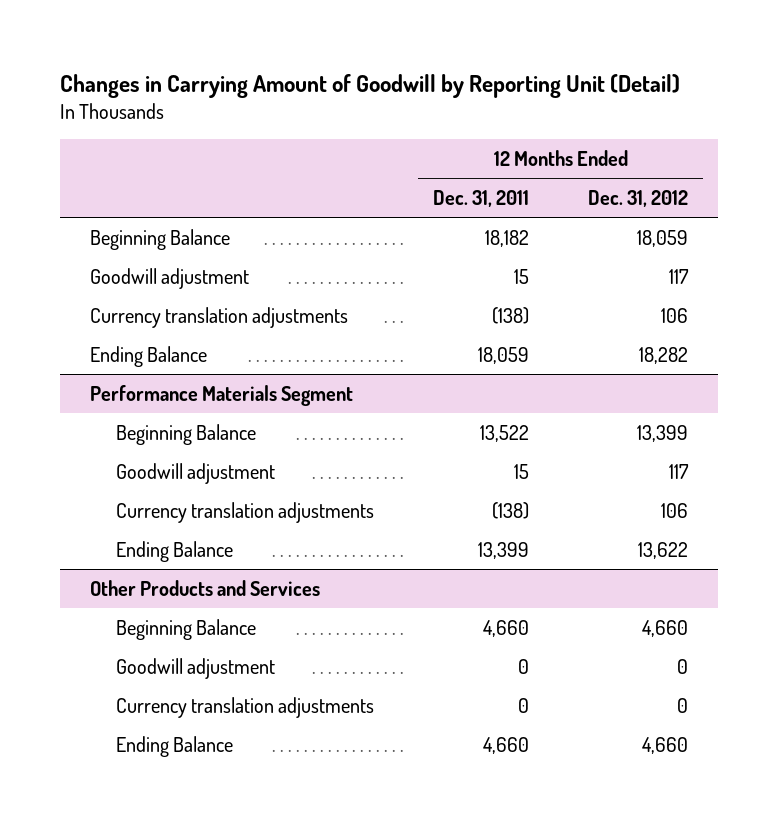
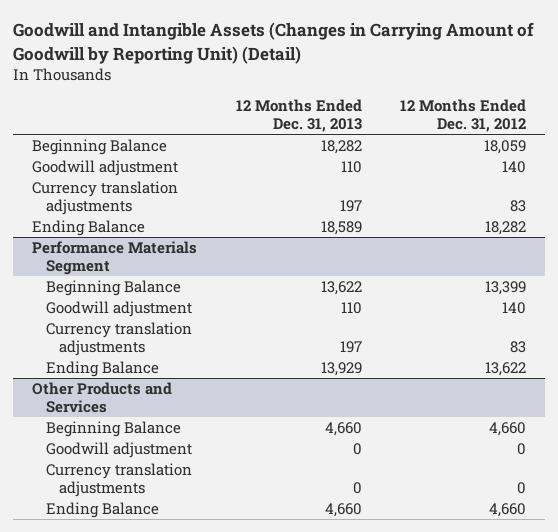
[60,73,681,98] Changes in Carrying Amount of Goodwill by Reporting Unit (Detail) -> [13,22,535,64] Goodwill and Intangible Assets (Changes in Carrying Amount of Goodwill by Reporting Unit) (Detail)
[433,189,530,207] Dec. 31, 2011 -> none
none -> [235,98,362,132] 12 Months Ended Dec. 31, 2013
[669,268,690,284] 117 -> [502,161,527,174] 140
[661,307,689,323] 106 -> [510,200,527,213] 83
[669,463,690,479] 117 -> [502,302,527,315] 140
[661,502,689,518] 106 -> [510,341,527,354] 83

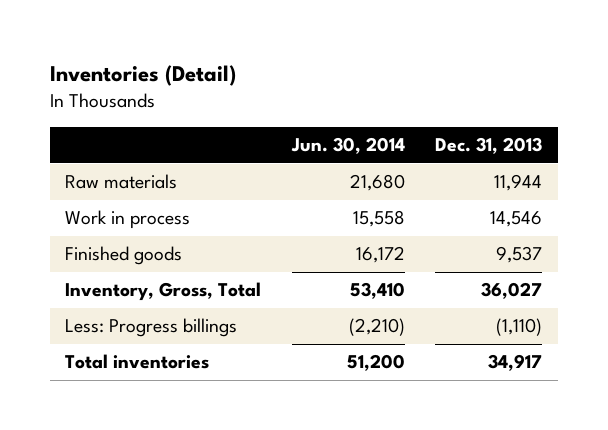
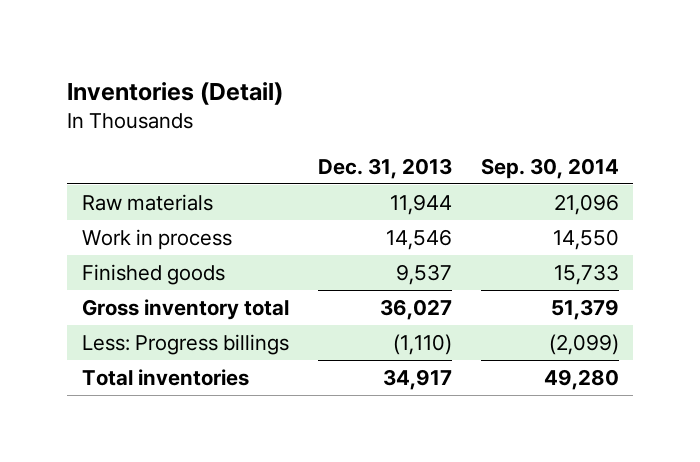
[290,137,405,155] Jun. 30, 2014 -> none
none -> [480,157,619,179] Sep. 30, 2014
[65,282,262,302] Inventory, Gross, Total -> [81,298,289,320] Gross inventory total

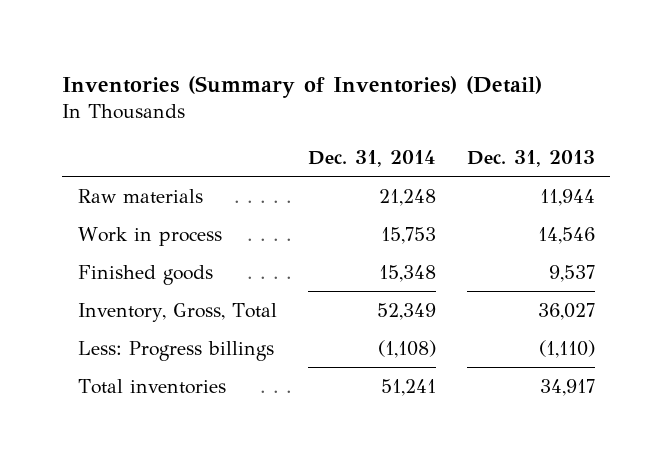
[67,81,284,105] Inventories (Detail) -> [62,76,543,99] Inventories (Summary of Inventories) (Detail)
[480,157,619,179] Sep. 30, 2014 -> none
none -> [307,149,436,167] Dec. 31, 2014
[81,298,289,320] Gross inventory total -> [77,302,277,322] Inventory, Gross, Total

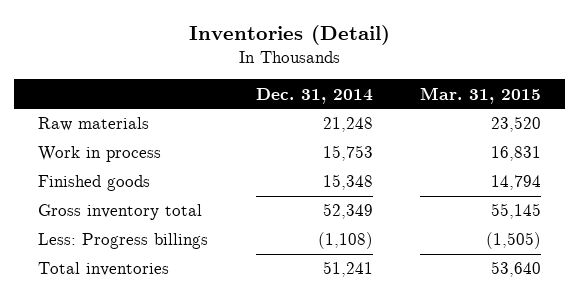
[62,76,543,99] Inventories (Summary of Inventories) (Detail) -> [188,24,390,45] Inventories (Detail)
[466,149,595,167] Dec. 31, 2013 -> none
none -> [420,86,542,104] Mar. 31, 2015
[77,302,277,322] Inventory, Gross, Total -> [37,204,202,221] Gross inventory total

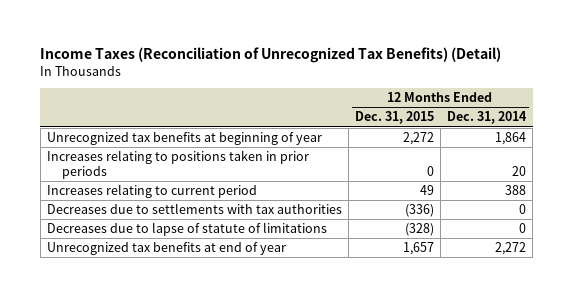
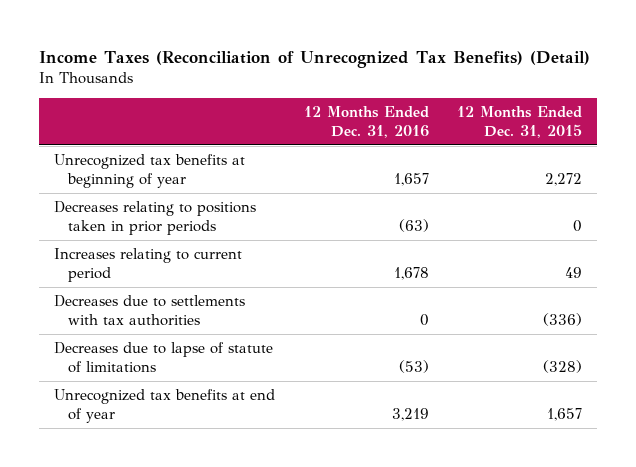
[447,111,528,125] Dec. 31, 2014 -> none
none -> [303,105,429,139] 12 Months Ended Dec. 31, 2016
[46,150,309,180] Increases relating to positions taken in prior periods -> [53,200,256,236] Decreases relating to positions taken in prior periods

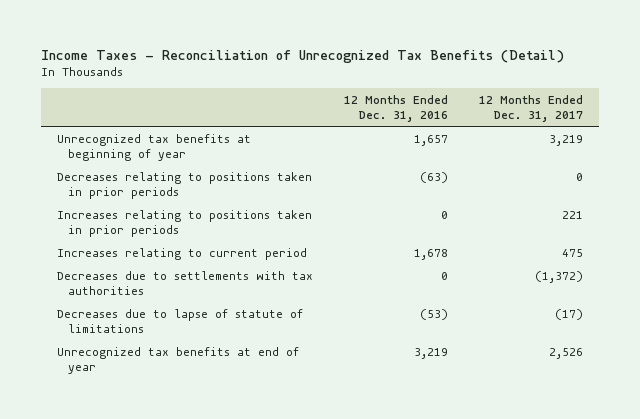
[39,50,591,68] Income Taxes (Reconciliation of Unrecognized Tax Benefits) (Detail) -> [41,49,565,63] Income Taxes - Reconciliation of Unrecognized Tax Benefits (Detail)
[457,105,583,139] 12 Months Ended Dec. 31, 2015 -> none
none -> [479,94,584,122] 12 Months Ended Dec. 31, 2017
none -> [56,209,312,237] Increases relating to positions taken in prior periods

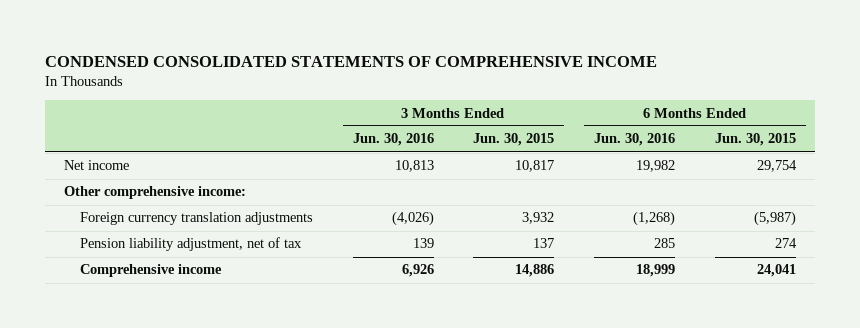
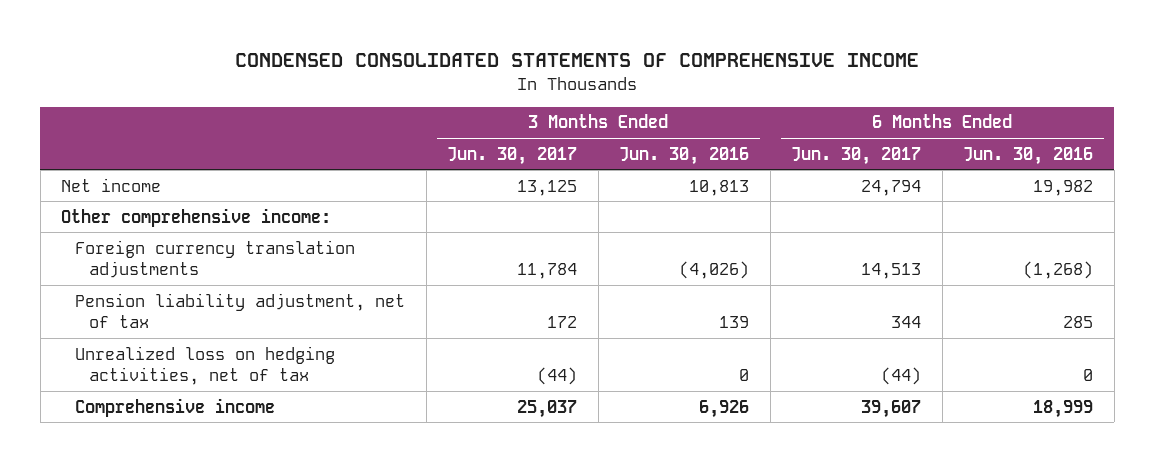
[473,133,555,147] Jun. 30, 2015 -> none
[714,133,796,147] Jun. 30, 2015 -> none
none -> [447,146,578,165] Jun. 30, 2017
none -> [791,146,922,165] Jun. 30, 2017
none -> [75,345,336,386] Unrealized loss on hedging activities, net of tax

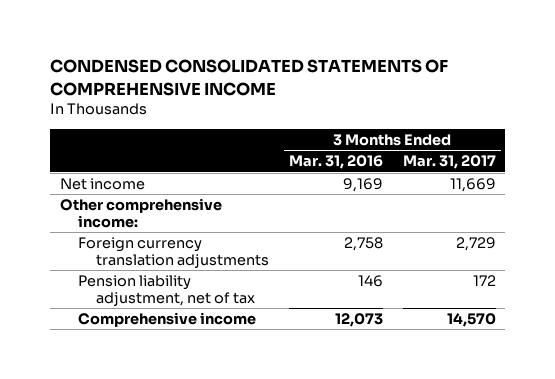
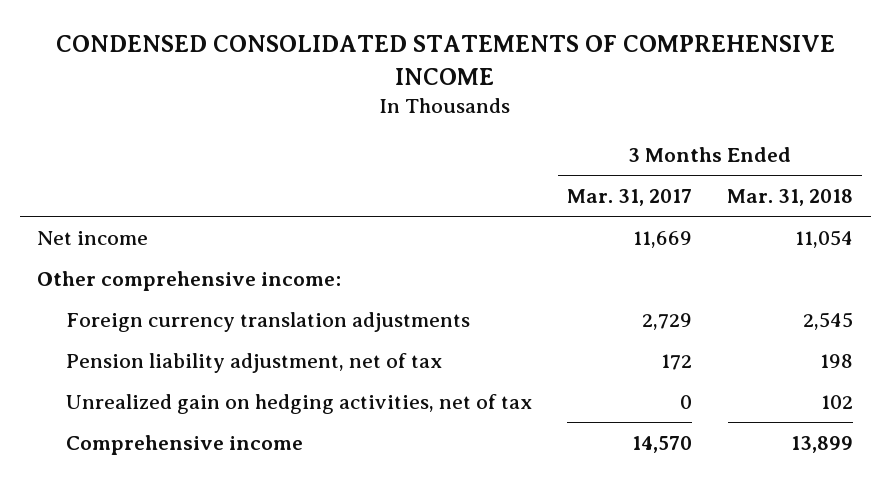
[288,155,383,170] Mar. 31, 2016 -> none
none -> [727,189,854,207] Mar. 31, 2018
none -> [66,393,533,414] Unrealized gain on hedging activities, net of tax

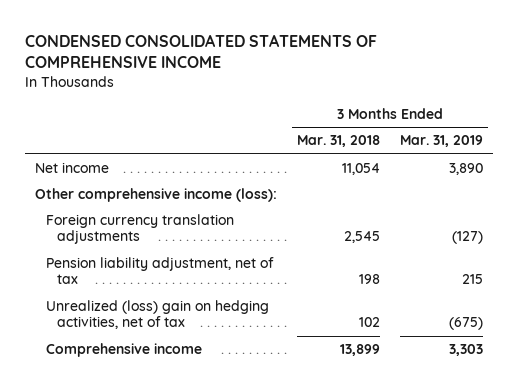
[567,189,693,207] Mar. 31, 2017 -> none
none -> [399,135,483,148] Mar. 31, 2019
[37,270,342,291] Other comprehensive income: -> [34,188,277,203] Other comprehensive income (loss):
[66,393,533,414] Unrealized gain on hedging activities, net of tax -> [46,300,270,330] Unrealized (loss) gain on hedging activities, net of tax

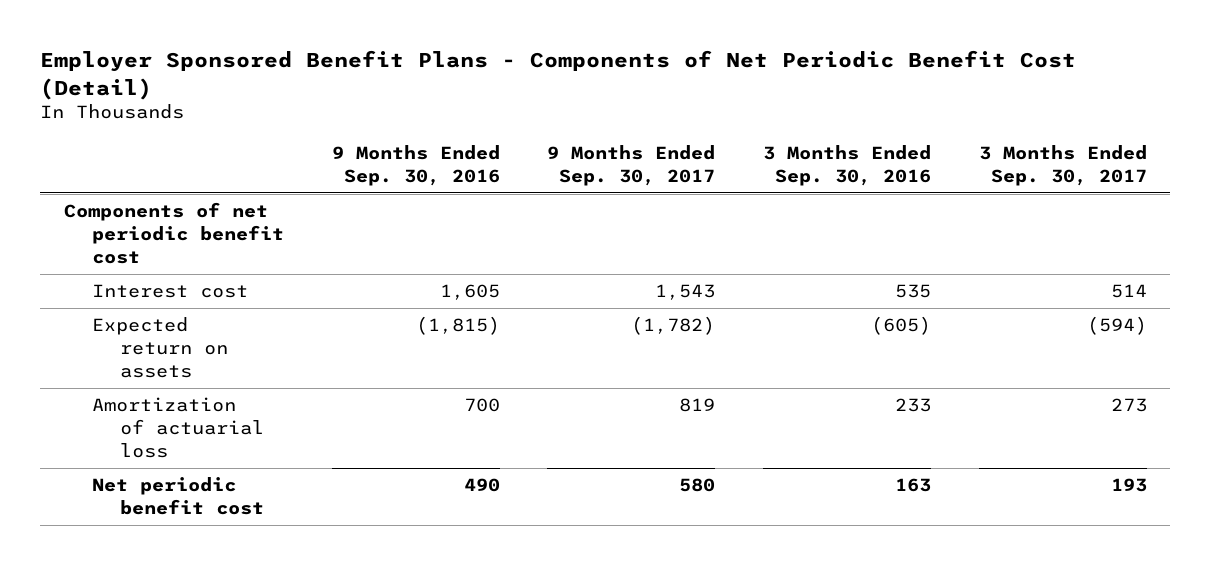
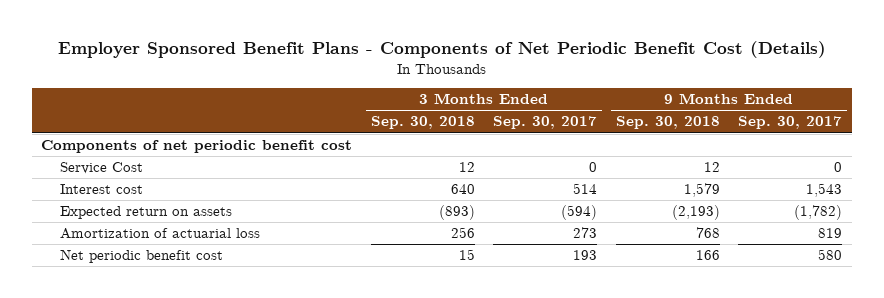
[40,50,1077,100] Employer Sponsored Benefit Plans - Components of Net Periodic Benefit Cost (Detail) -> [57,41,826,59] Employer Sponsored Benefit Plans - Components of Net Periodic Benefit Cost (Details)
[331,144,500,186] 9 Months Ended Sep. 30, 2016 -> none
[762,144,931,186] 3 Months Ended Sep. 30, 2016 -> none
none -> [370,116,475,130] Sep. 30, 2018
none -> [615,116,720,130] Sep. 30, 2018
none -> [59,162,143,175] Service Cost

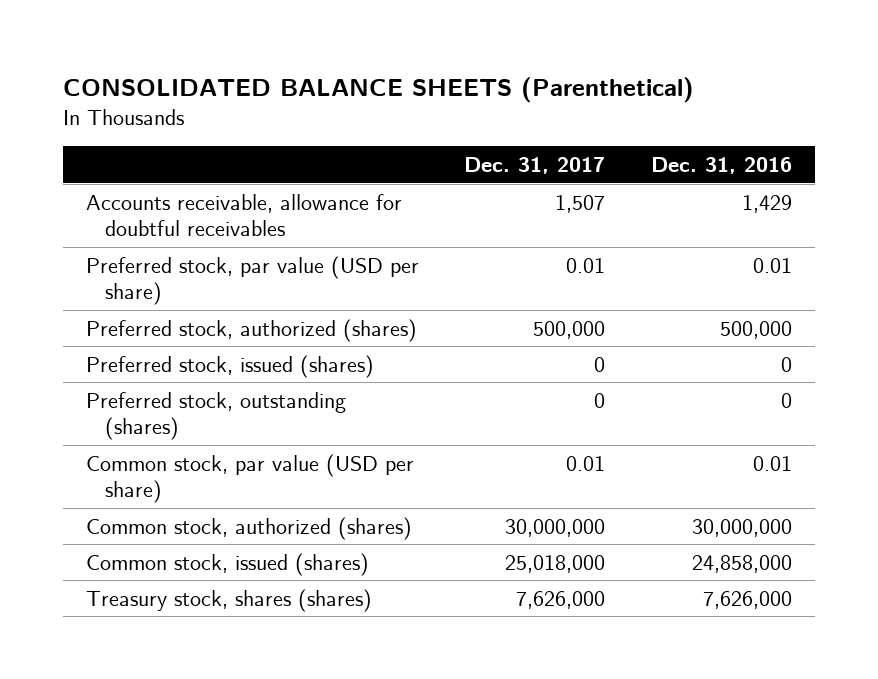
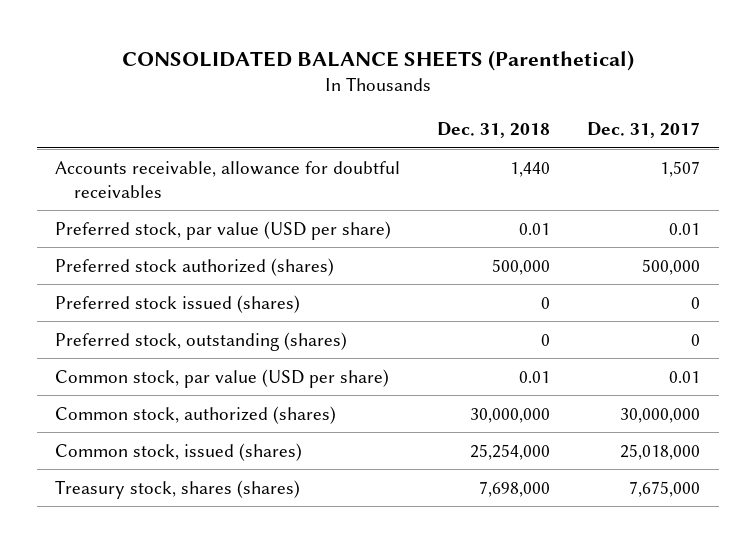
[650,157,792,175] Dec. 31, 2016 -> none
none -> [437,122,551,139] Dec. 31, 2018
[85,318,417,342] Preferred stock, authorized (shares) -> [55,257,335,276] Preferred stock authorized (shares)
[85,354,374,378] Preferred stock, issued (shares) -> [55,294,301,313] Preferred stock issued (shares)
[516,590,606,609] 7,626,000 -> [629,480,701,497] 7,675,000

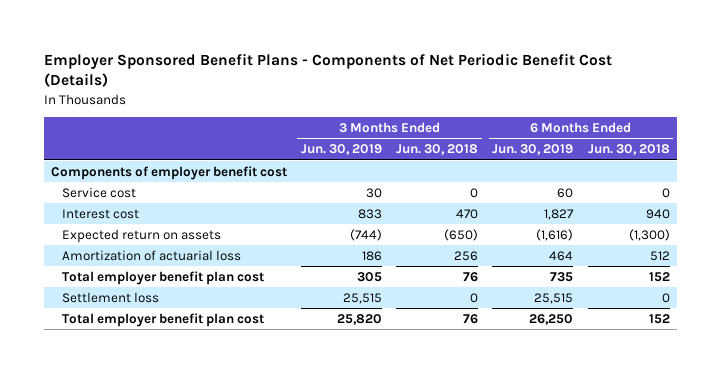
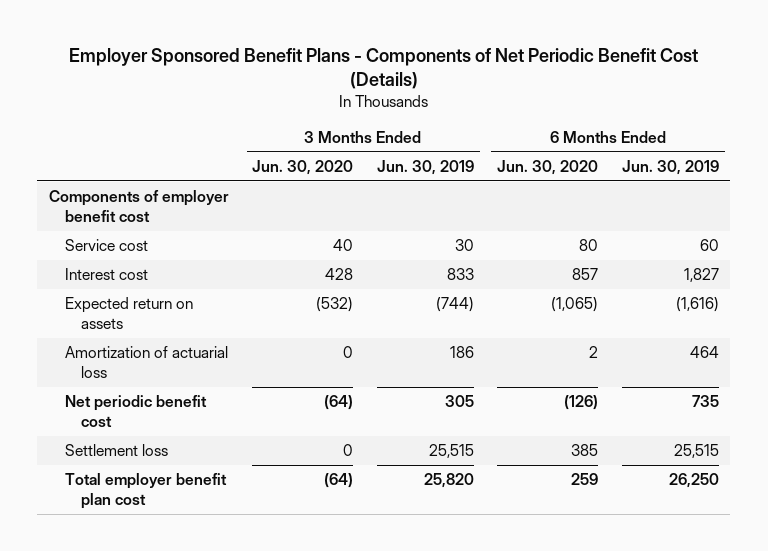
[396,144,479,156] Jun. 30, 2018 -> none
[587,144,670,156] Jun. 30, 2018 -> none
none -> [252,159,354,175] Jun. 30, 2020
none -> [497,159,599,175] Jun. 30, 2020
[61,270,264,285] Total employer benefit plan cost -> [64,395,207,428] Net periodic benefit cost

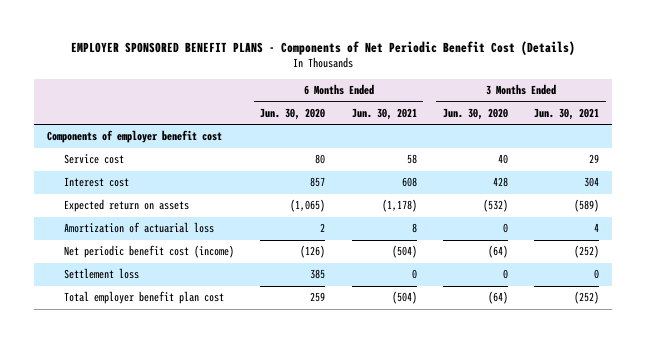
[68,47,698,90] Employer Sponsored Benefit Plans - Components of Net Periodic Benefit Cost (Details) -> [70,40,575,55] EMPLOYER SPONSORED BENEFIT PLANS - Components of Net Periodic Benefit Cost (Details)
[376,159,474,175] Jun. 30, 2019 -> none
[621,159,719,175] Jun. 30, 2019 -> none
none -> [351,107,417,120] Jun. 30, 2021
none -> [533,107,599,120] Jun. 30, 2021
[64,395,207,428] Net periodic benefit cost -> [64,245,235,259] Net periodic benefit cost (income)

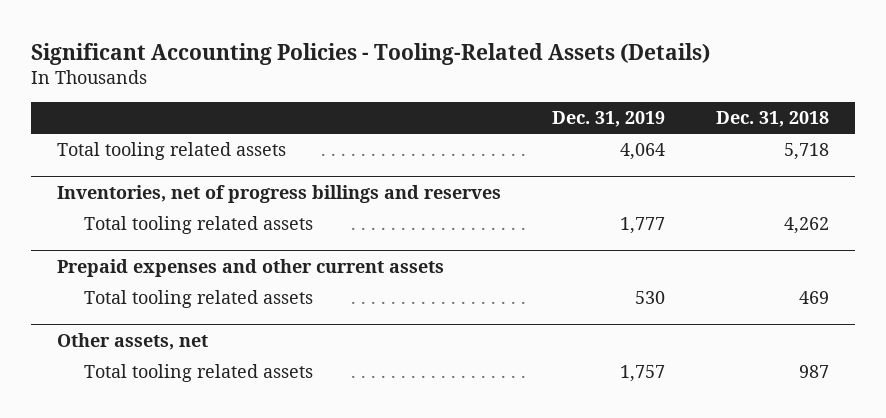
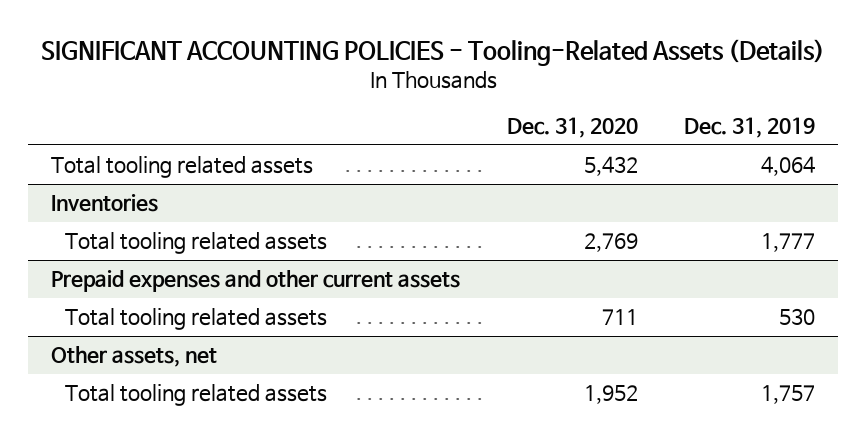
[31,42,711,65] Significant Accounting Policies - Tooling-Related Assets (Details) -> [41,39,826,67] SIGNIFICANT ACCOUNTING POLICIES - Tooling-Related Assets (Details)
[716,111,830,128] Dec. 31, 2018 -> none
none -> [506,117,638,139] Dec. 31, 2020
[56,184,501,203] Inventories, net of progress billings and reserves -> [50,194,158,213] Inventories

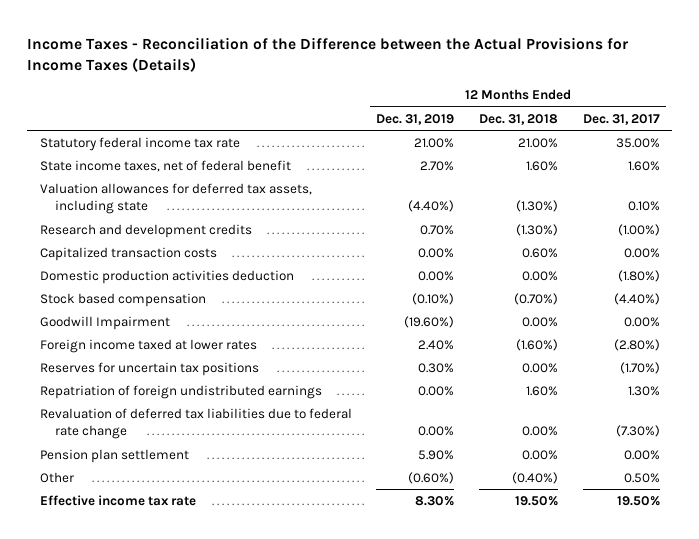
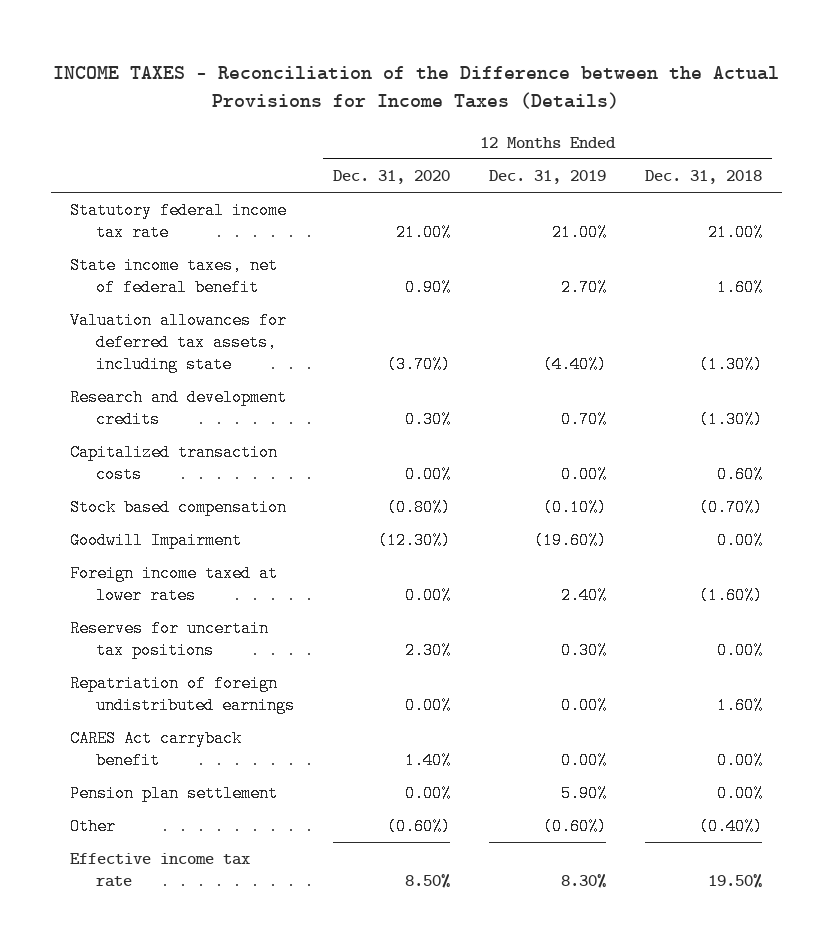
[27,36,629,72] Income Taxes - Reconciliation of the Difference between the Actual Provisions for Income Taxes (Details) -> [53,65,780,110] INCOME TAXES - Reconciliation of the Difference between the Actual Provisions for Income Taxes (Details)
[582,113,660,125] Dec. 31, 2017 -> none
none -> [332,170,450,185] Dec. 31, 2020
[39,269,294,284] Domestic production activities deduction -> none
[39,407,352,440] Revaluation of deferred tax liabilities due to federal rate change -> none
none -> [70,730,243,770] CARES Act carryback benefit

